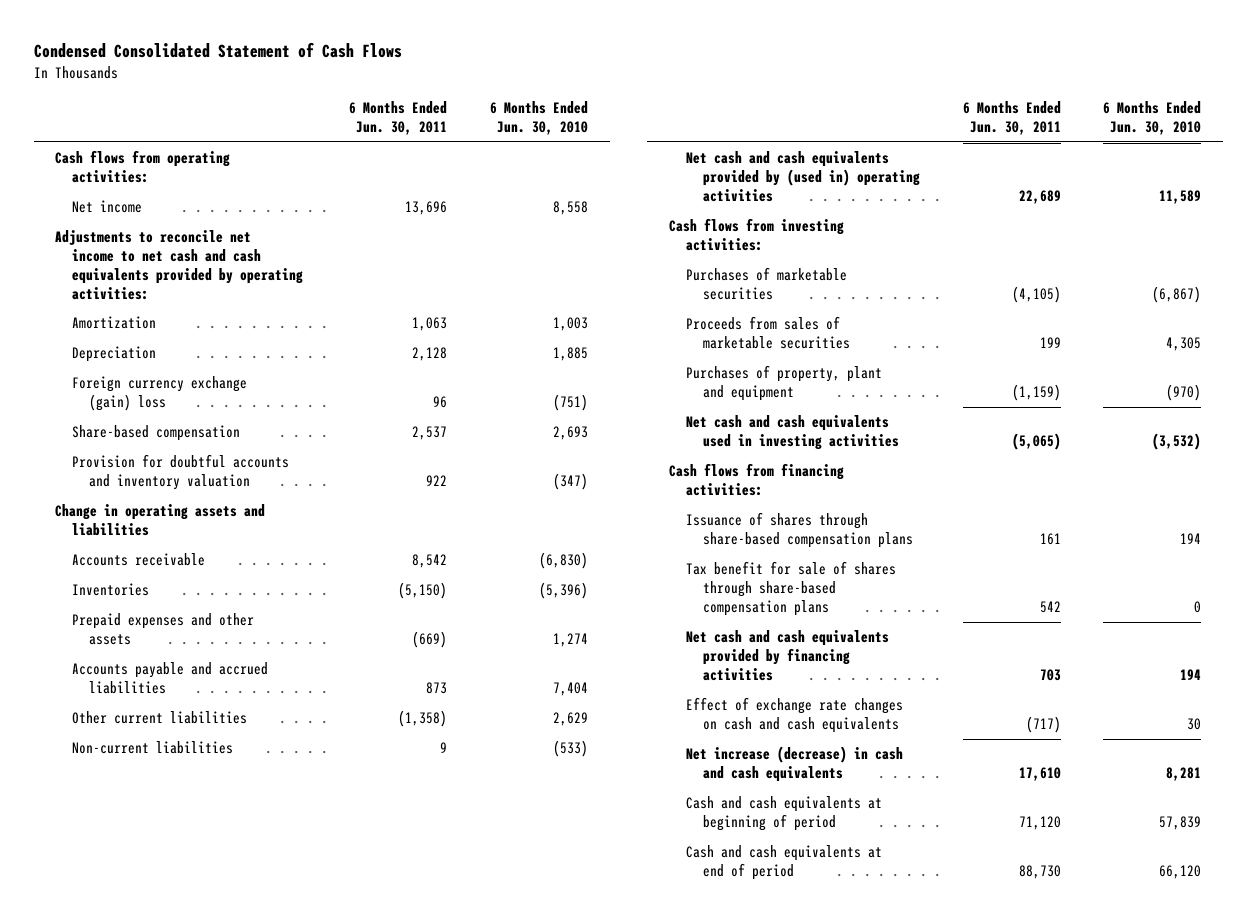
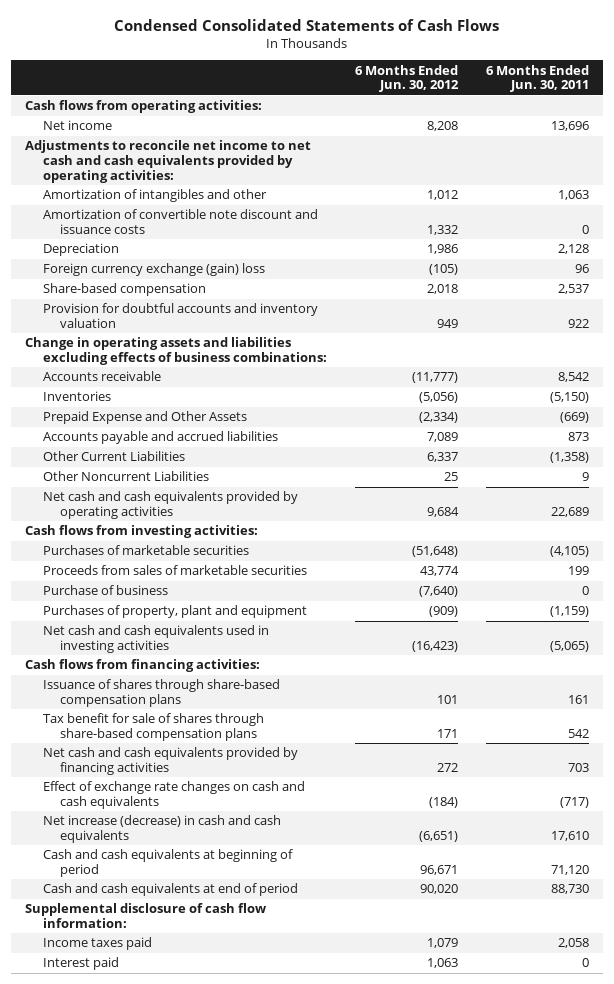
[33,42,402,59] Condensed Consolidated Statement of Cash Flows -> [113,18,499,31] Condensed Consolidated Statements of Cash Flows
[490,101,589,136] 6 Months Ended Jun. 30, 2010 -> none
none -> [354,64,459,93] 6 Months Ended Jun. 30, 2012
[72,316,157,330] Amortization -> [42,189,267,203] Amortization of intangibles and other
none -> [42,209,318,234] Amortization of convertible note discount and issuance costs
[55,504,266,537] Change in operating assets and liabilities -> [25,337,327,365] Change in operating assets and liabilities excluding effects of business combinations:
[72,613,255,646] Prepaid expenses and other assets -> [42,411,247,425] Prepaid Expense and Other Assets
[72,741,234,755] Non-current liabilities -> none
[72,711,248,725] Other current liabilities -> [42,451,185,462] Other Current Liabilities
none -> [42,471,209,482] Other Noncurrent Liabilities
[685,151,920,202] Net cash and cash equivalents provided by (used in) operating activities -> [42,491,298,519] Net cash and cash equivalents provided by operating activities
none -> [42,585,168,596] Purchase of business
none -> [25,903,267,928] Supplemental disclosure of cash flow information:
none -> [42,937,152,951] Income taxes paid
none -> [42,957,119,971] Interest paid

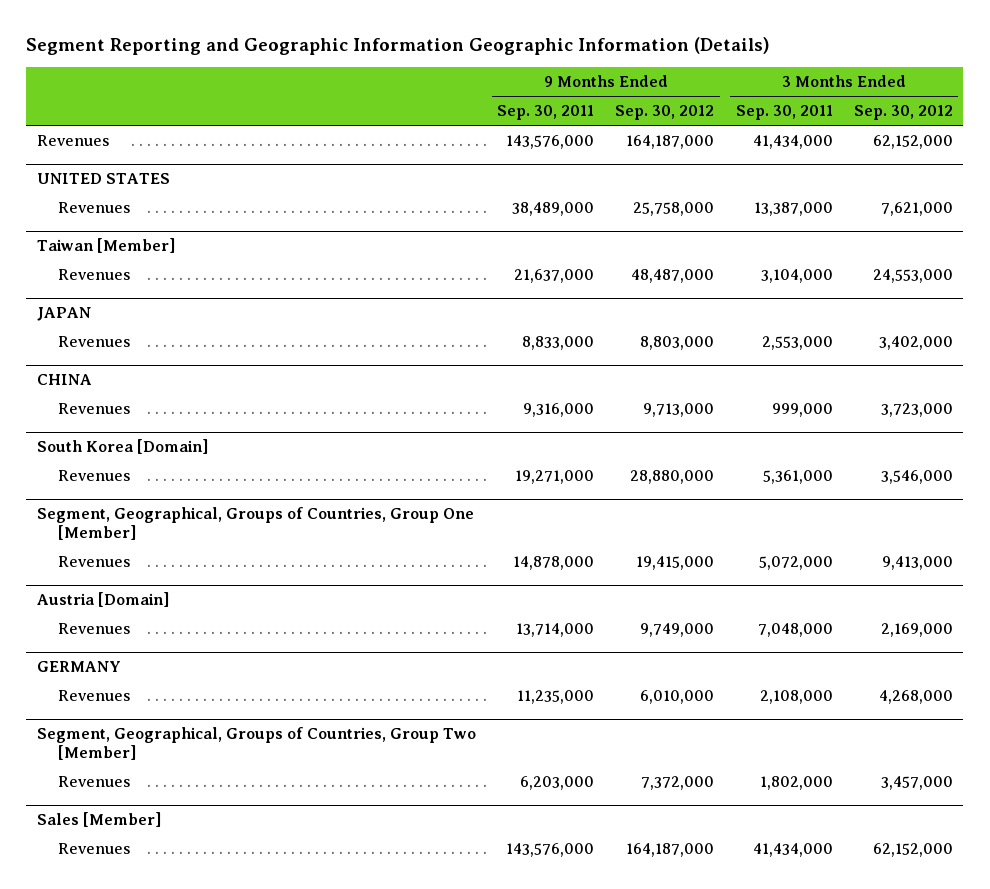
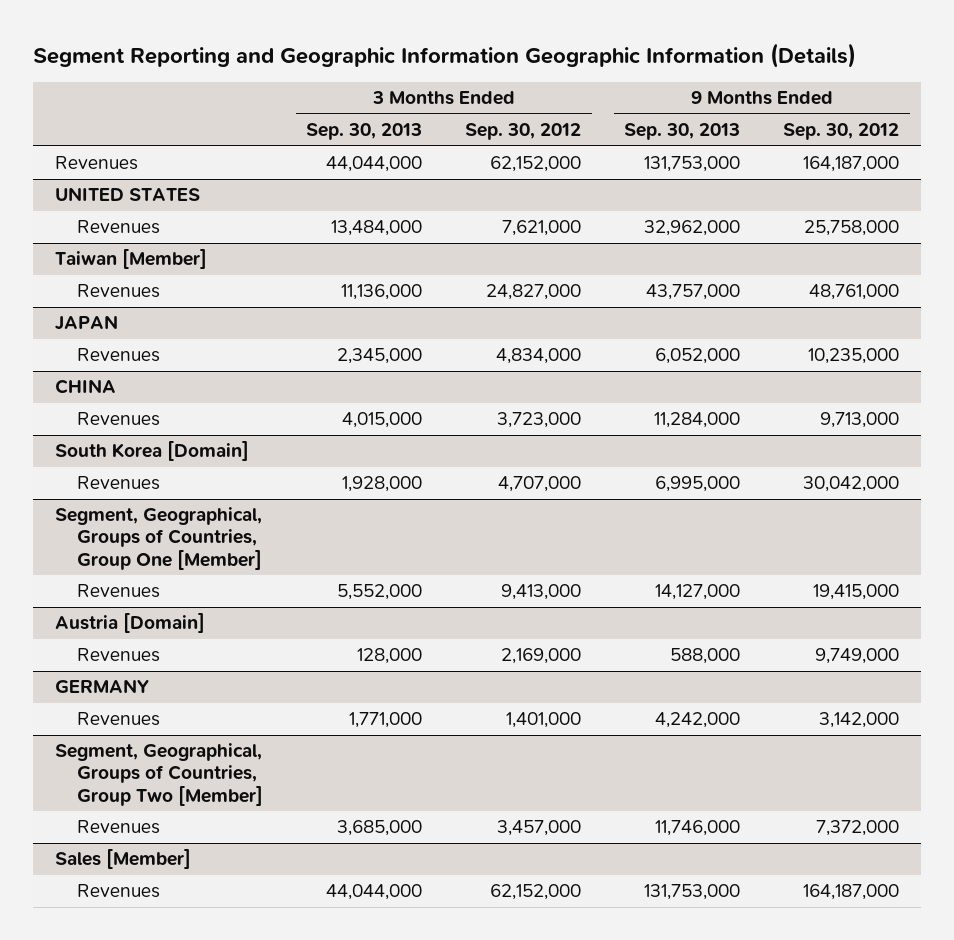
[497,105,595,121] Sep. 30, 2011 -> none
[735,105,833,121] Sep. 30, 2011 -> none
none -> [306,123,423,141] Sep. 30, 2013
none -> [624,123,741,141] Sep. 30, 2013
[631,269,715,284] 48,487,000 -> [809,284,900,301] 48,761,000
[872,269,953,284] 24,553,000 -> [486,284,582,301] 24,827,000
[640,336,715,351] 8,803,000 -> [808,348,900,365] 10,235,000
[878,336,953,351] 3,402,000 -> [496,348,582,365] 4,834,000
[630,470,715,485] 28,880,000 -> [803,476,900,493] 30,042,000
[880,470,953,485] 3,546,000 -> [498,476,582,493] 4,707,000
[640,690,715,705] 6,010,000 -> [819,712,900,729] 3,142,000
[878,690,953,705] 4,268,000 -> [506,712,582,729] 1,401,000

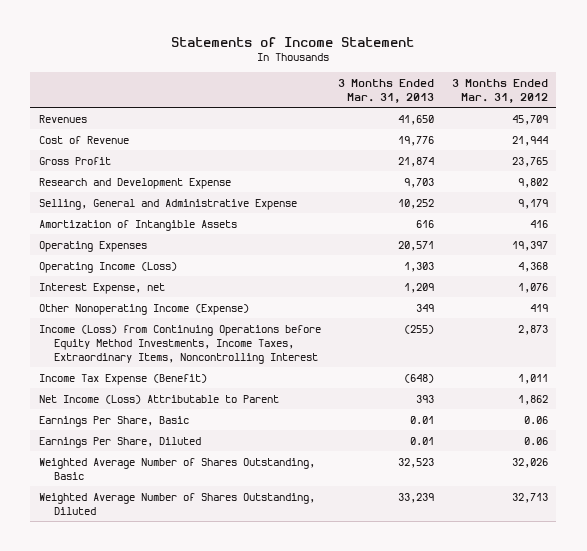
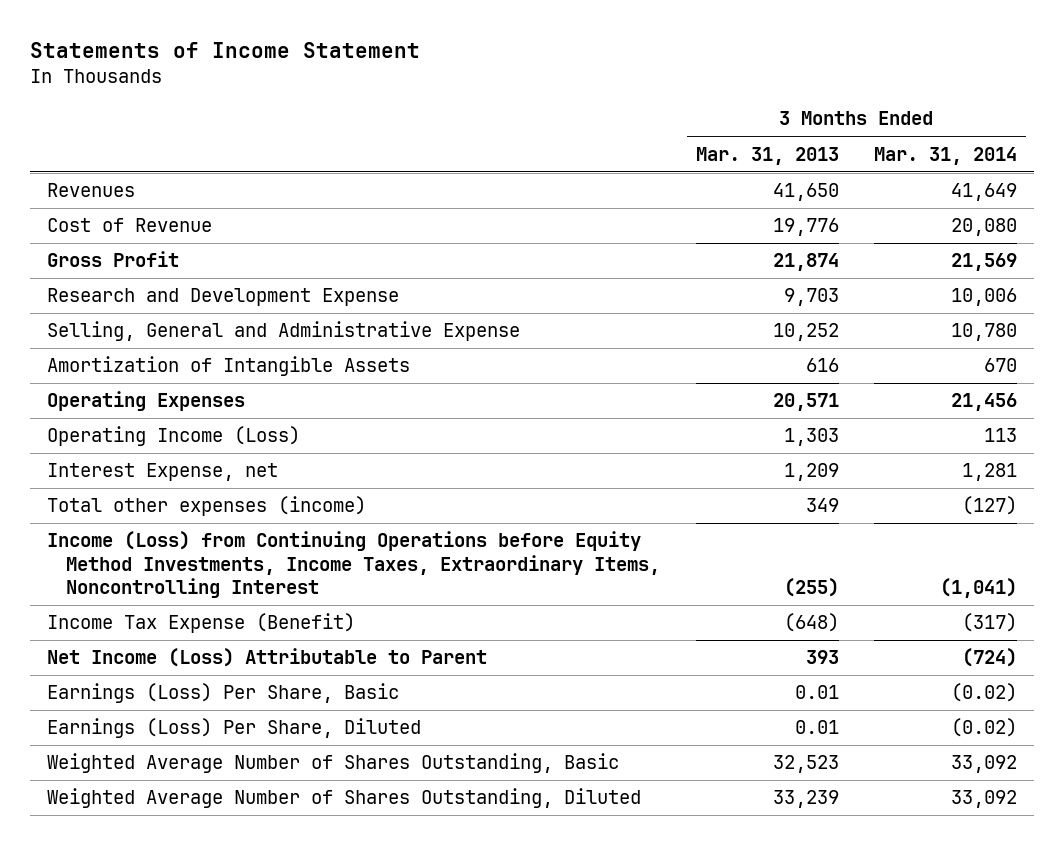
[451,78,548,103] 3 Months Ended Mar. 31, 2012 -> none
none -> [873,146,1017,165] Mar. 31, 2014
[39,303,250,315] Other Nonoperating Income (Expense) -> [47,496,367,517] Total other expenses (income)
[39,415,190,427] Earnings Per Share, Basic -> [47,683,400,704] Earnings (Loss) Per Share, Basic
[39,436,202,448] Earnings Per Share, Diluted -> [47,718,422,739] Earnings (Loss) Per Share, Diluted

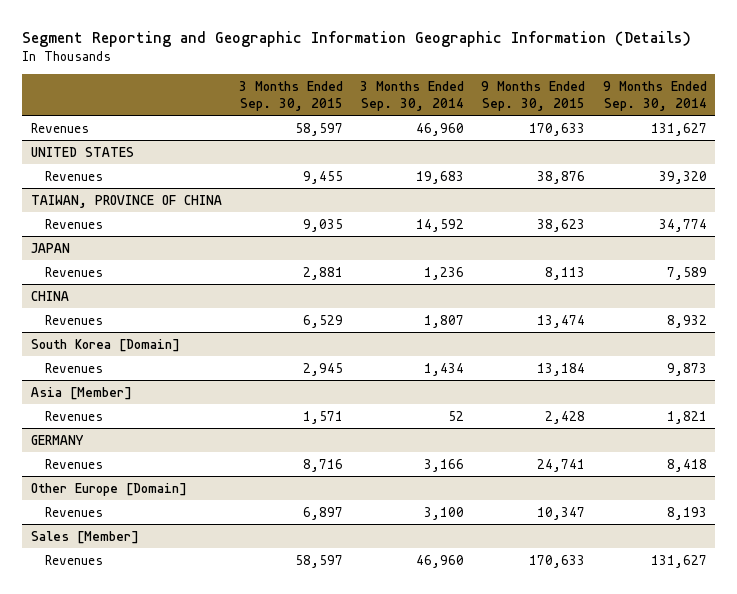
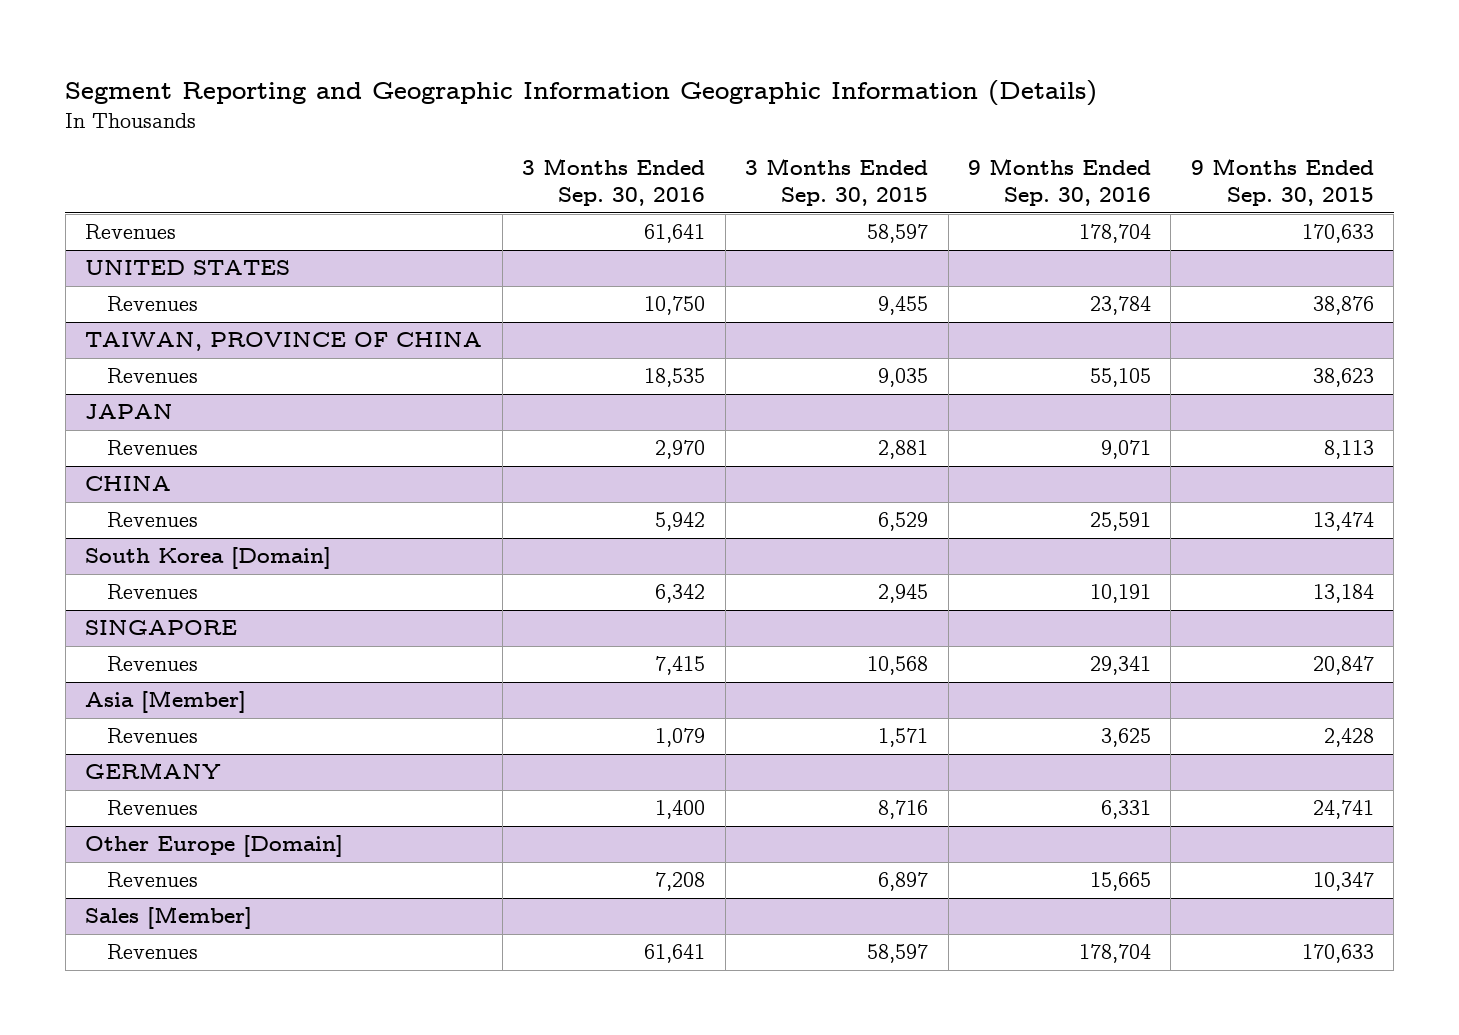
[360,81,465,111] 3 Months Ended Sep. 30, 2014 -> none
[602,81,707,111] 9 Months Ended Sep. 30, 2014 -> none
none -> [522,157,706,207] 3 Months Ended Sep. 30, 2016
none -> [968,157,1152,207] 9 Months Ended Sep. 30, 2016
none -> [85,620,238,636] SINGAPORE
none -> [106,656,198,672] Revenues

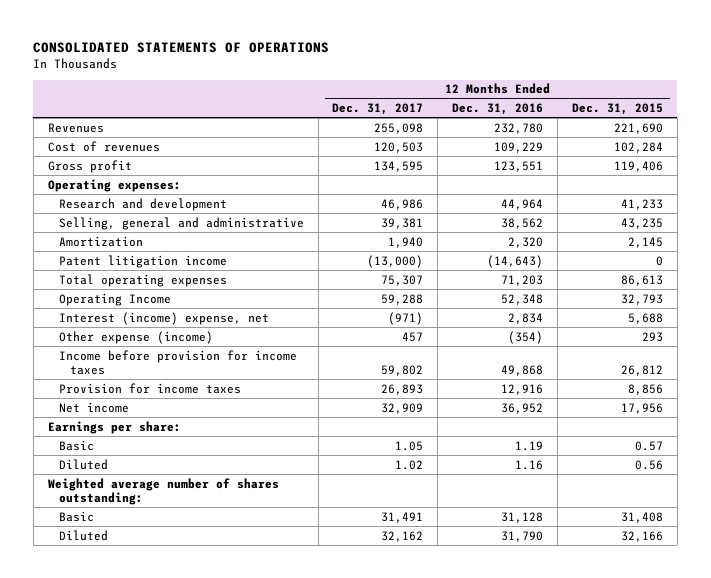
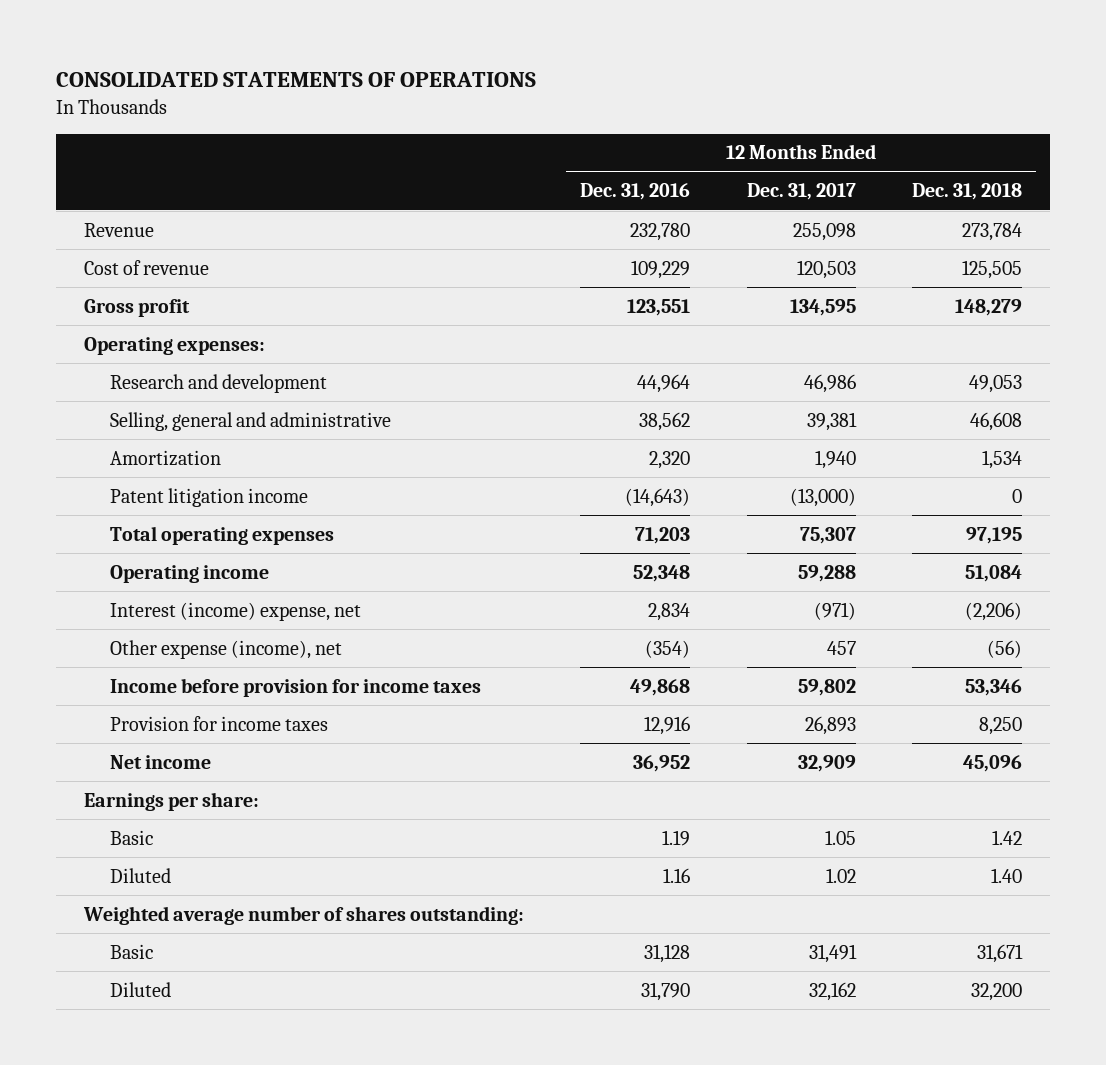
[572,103,664,116] Dec. 31, 2015 -> none
none -> [912,183,1023,201] Dec. 31, 2018
[47,122,104,133] Revenues -> [84,222,155,237] Revenue
[47,140,160,152] Cost of revenues -> [84,259,210,275] Cost of revenue
[58,292,171,306] Operating Income -> [109,564,269,583] Operating income
[58,330,213,344] Other expense (income) -> [109,639,342,659] Other expense (income), net

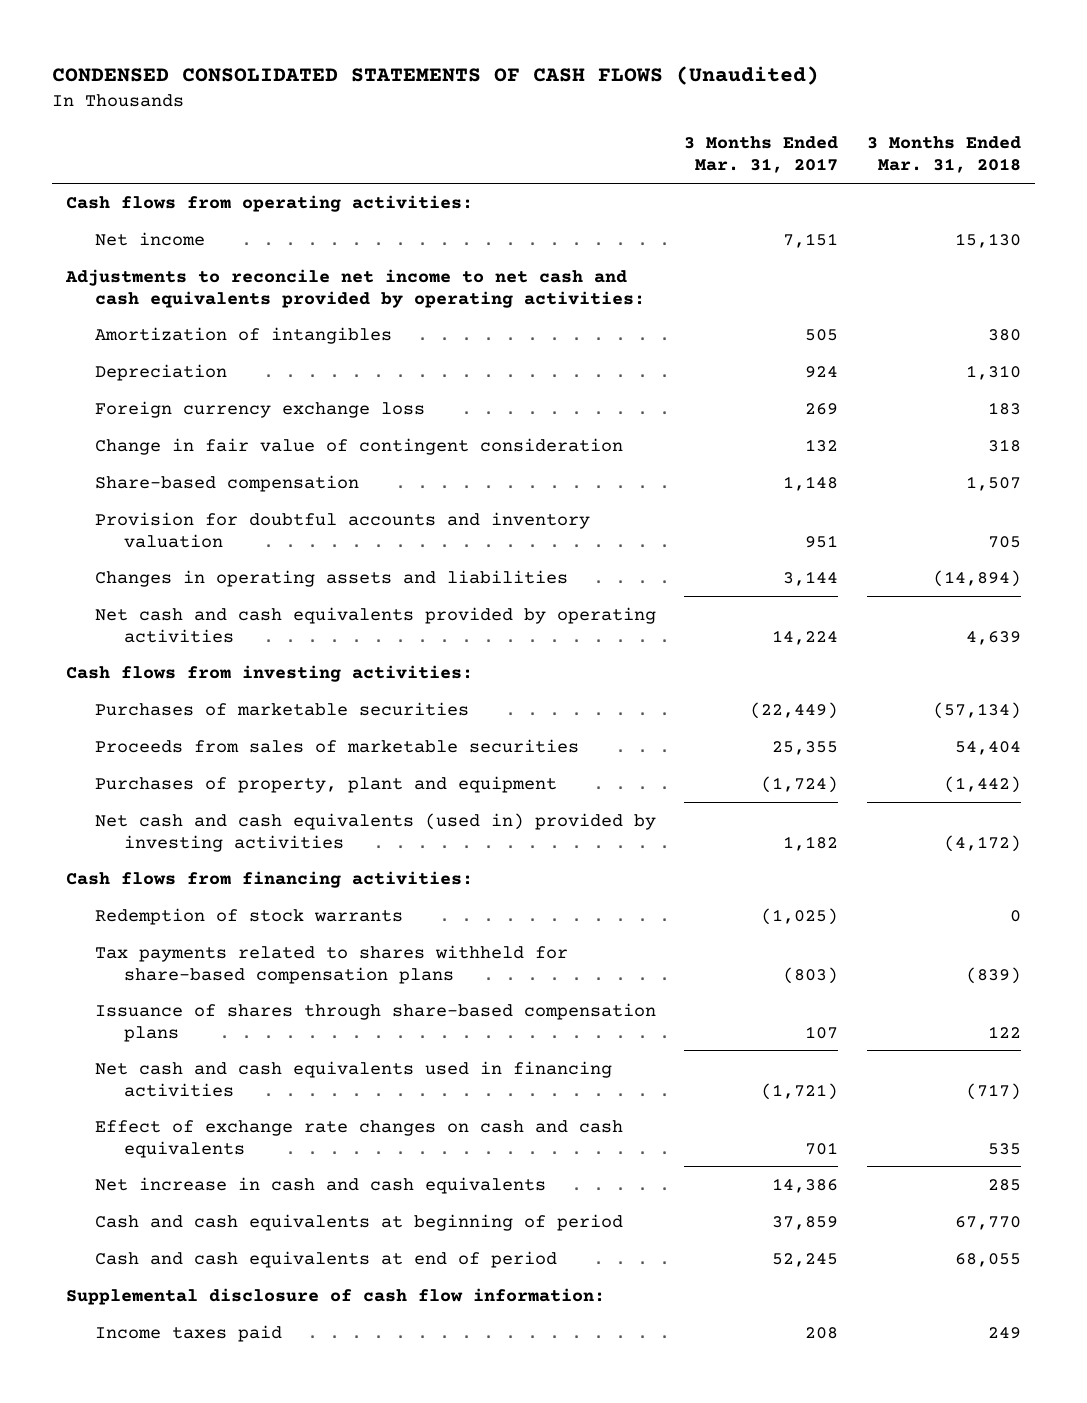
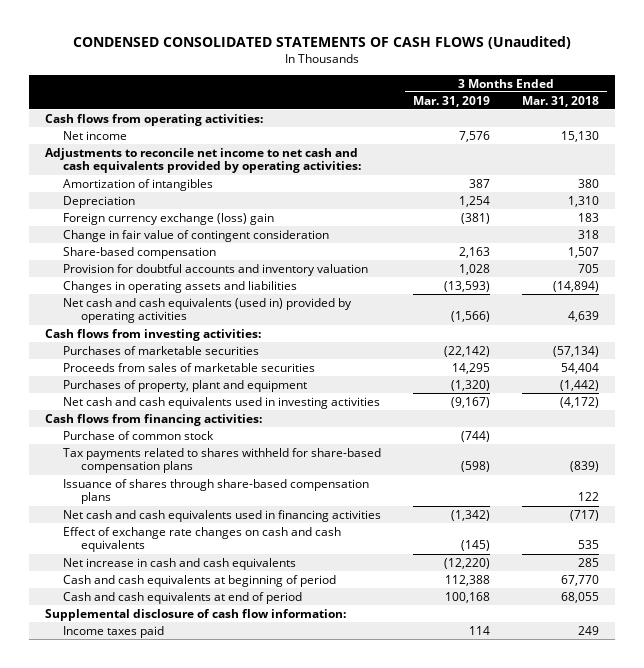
[684,136,839,174] 3 Months Ended Mar. 31, 2017 -> none
none -> [412,95,490,107] Mar. 31, 2019
[95,400,426,418] Foreign currency exchange loss -> [62,212,274,225] Foreign currency exchange (loss) gain
[95,606,657,643] Net cash and cash equivalents provided by operating activities -> [62,297,352,324] Net cash and cash equivalents (used in) provided by operating activities
[95,812,657,852] Net cash and cash equivalents (used in) provided by investing activities -> [62,396,380,409] Net cash and cash equivalents used in investing activities
[95,907,404,925] Redemption of stock warrants -> none
none -> [62,430,214,440] Purchase of common stock

